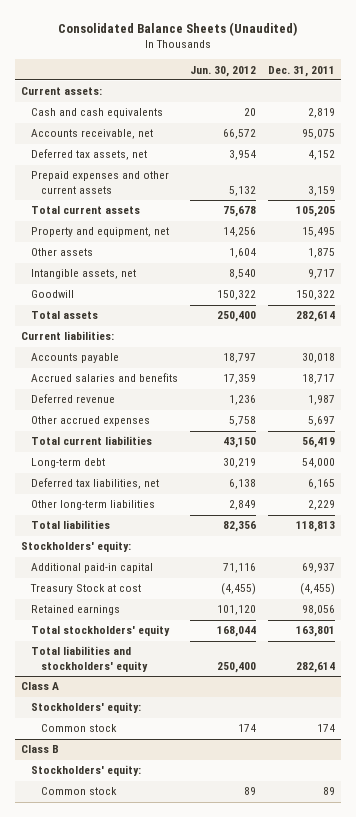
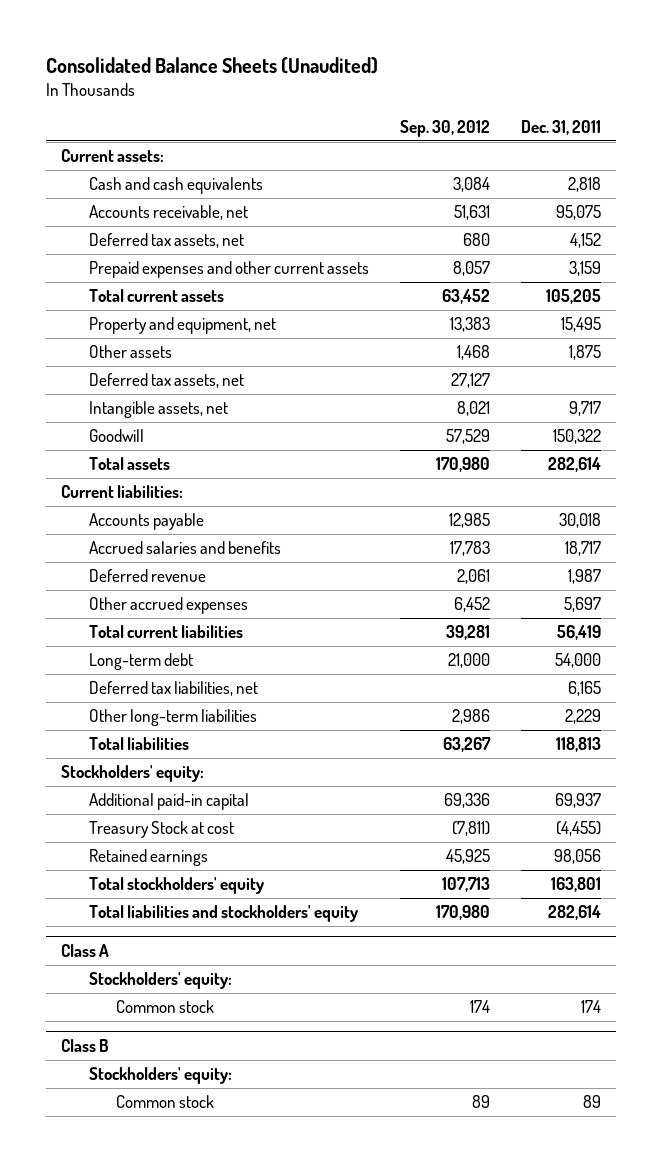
[189,65,256,77] Jun. 30, 2012 -> none
none -> [399,120,490,138] Sep. 30, 2012
[307,108,335,119] 2,819 -> [567,177,601,193] 2,818
none -> [88,373,244,389] Deferred tax assets, net

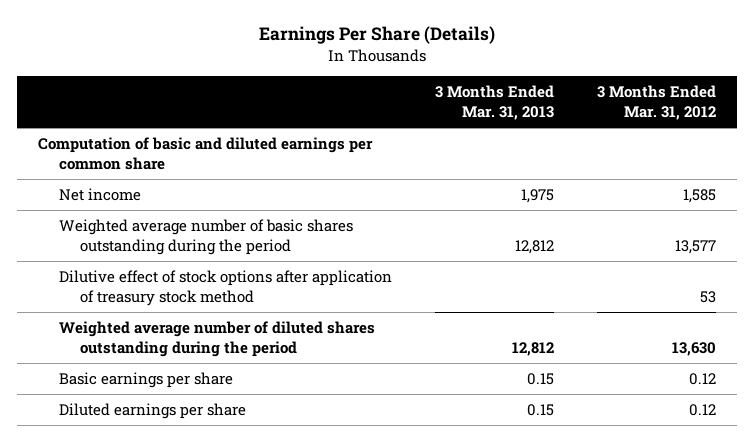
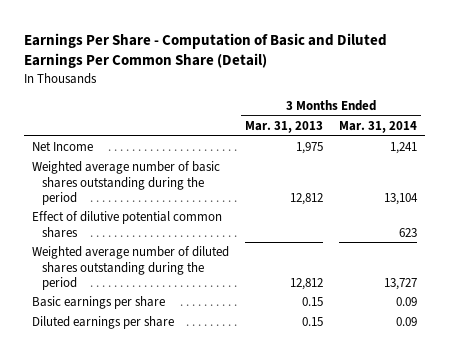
[258,26,495,45] Earnings Per Share (Details) -> [24,32,388,69] Earnings Per Share - Computation of Basic and Diluted Earnings Per Common Share (Detail)
[596,85,716,121] 3 Months Ended Mar. 31, 2012 -> none
none -> [339,121,418,134] Mar. 31, 2014
[38,137,374,170] Computation of basic and diluted earnings per common share -> none
[58,188,141,202] Net income -> [32,141,94,152] Net Income
[58,270,392,306] Dilutive effect of stock options after application of treasury stock method -> [32,211,223,238] Effect of dilutive potential common shares

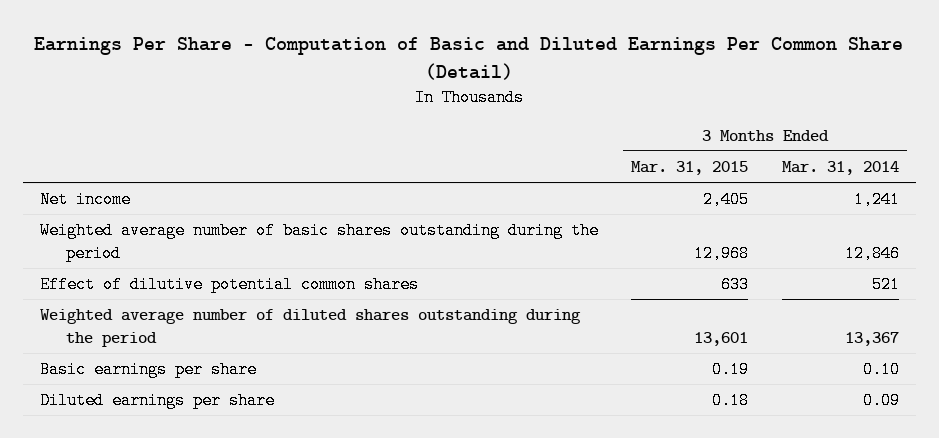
[245,121,324,134] Mar. 31, 2013 -> none
none -> [631,160,749,175] Mar. 31, 2015
[32,141,94,152] Net Income -> [39,191,131,209] Net income
[384,192,419,205] 13,104 -> [844,244,900,262] 12,846
[399,227,418,237] 623 -> [871,276,900,294] 521
[384,277,418,290] 13,727 -> [844,331,899,346] 13,367
[396,297,418,307] 0.09 -> [862,361,900,379] 0.10

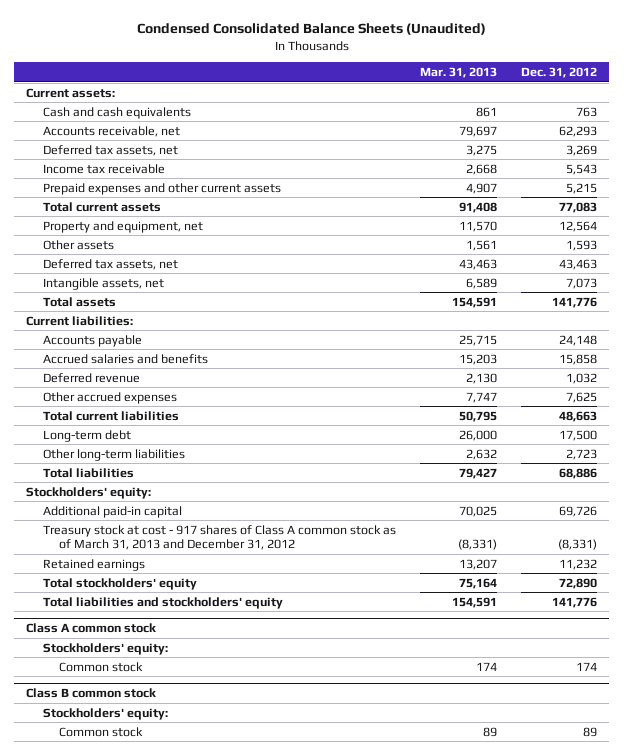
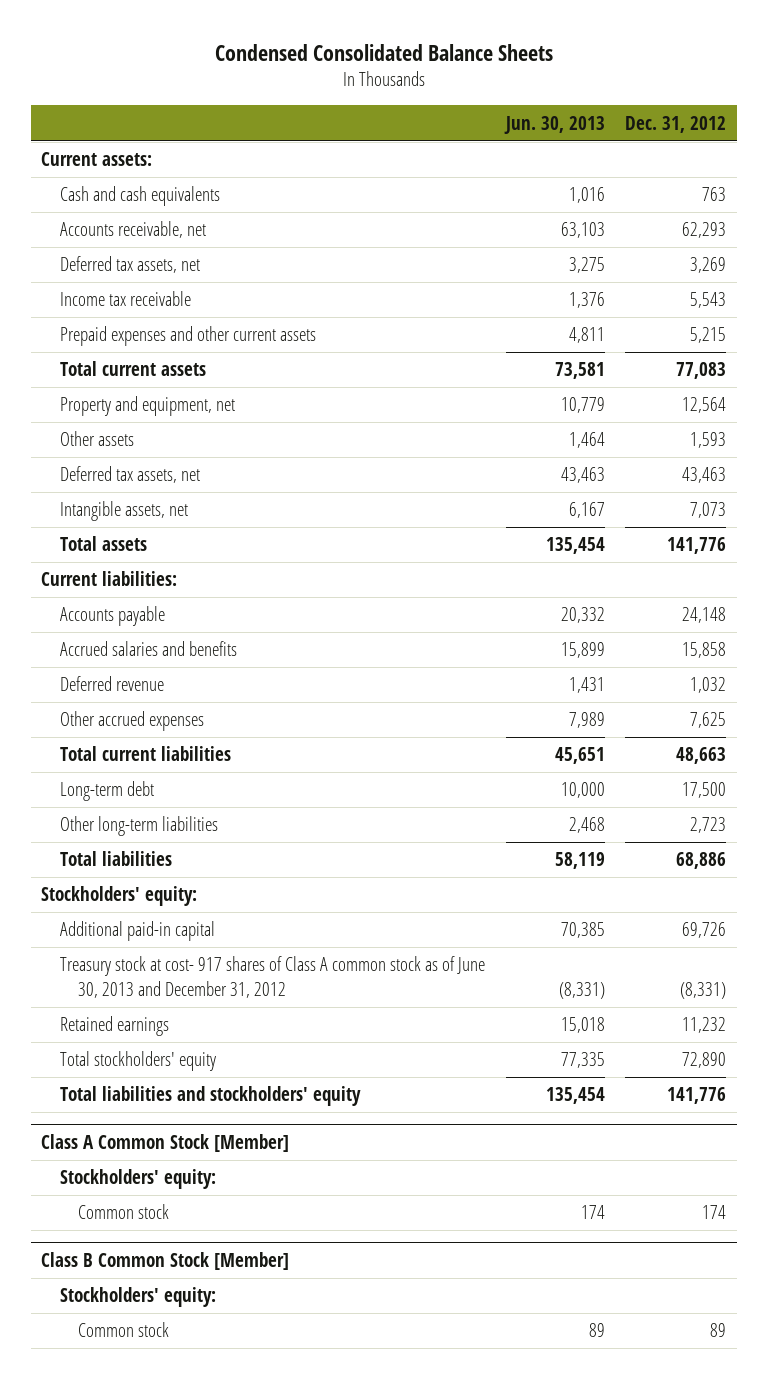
[136,23,486,36] Condensed Consolidated Balance Sheets (Unaudited) -> [214,43,553,61] Condensed Consolidated Balance Sheets
[419,66,497,78] Mar. 31, 2013 -> none
none -> [503,115,605,134] Jun. 30, 2013
[42,524,396,551] Treasury stock at cost - 917 shares of Class A common stock as of March 31, 2013 and December 31, 2012 -> [59,956,485,998] Treasury stock at cost- 917 shares of Class A common stock as of June 30, 2013 and December 31, 2012
[26,623,157,634] Class A common stock -> [41,1133,290,1152] Class A Common Stock [Member]
[26,688,157,699] Class B common stock -> [41,1251,290,1270] Class B Common Stock [Member]

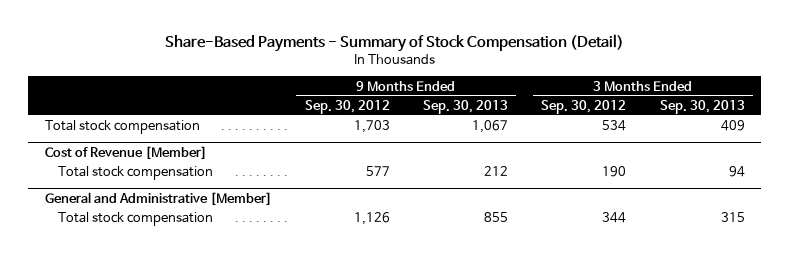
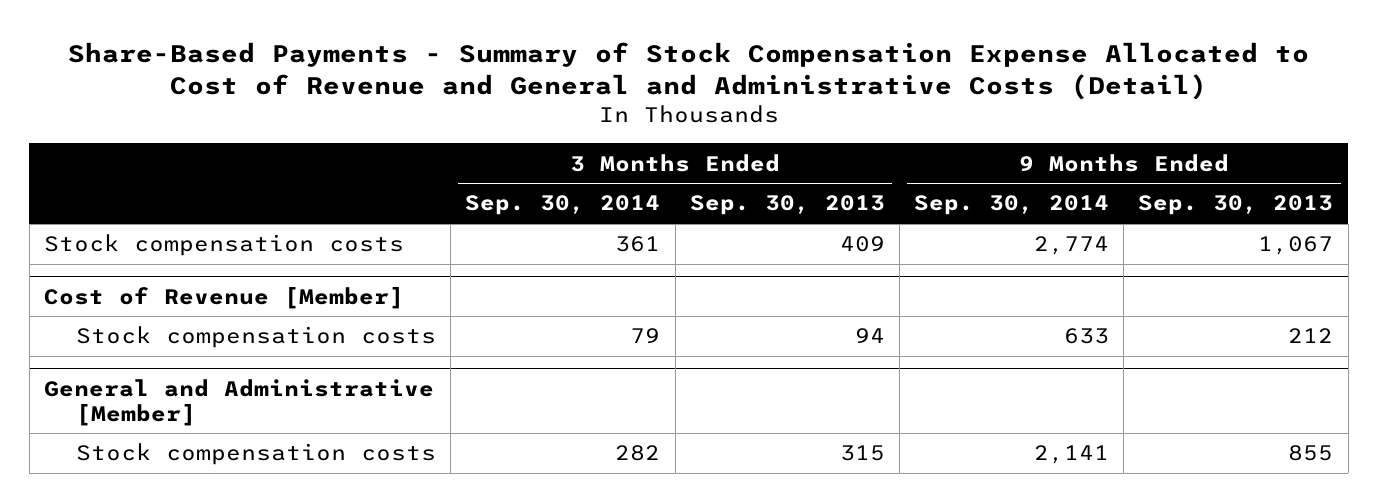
[164,34,624,53] Share-Based Payments - Summary of Stock Compensation (Detail) -> [67,41,1309,101] Share-Based Payments - Summary of Stock Compensation Expense Allocated to Cost of Revenue and General and Administrative Costs (Detail)
[304,99,390,114] Sep. 30, 2012 -> none
[541,99,627,114] Sep. 30, 2012 -> none
none -> [465,195,661,216] Sep. 30, 2014
none -> [914,195,1110,216] Sep. 30, 2014
[44,120,200,135] Total stock compensation -> [43,234,404,257] Stock compensation costs
[58,166,214,181] Total stock compensation -> [76,326,437,349] Stock compensation costs
[58,212,214,227] Total stock compensation -> [76,443,437,466] Stock compensation costs

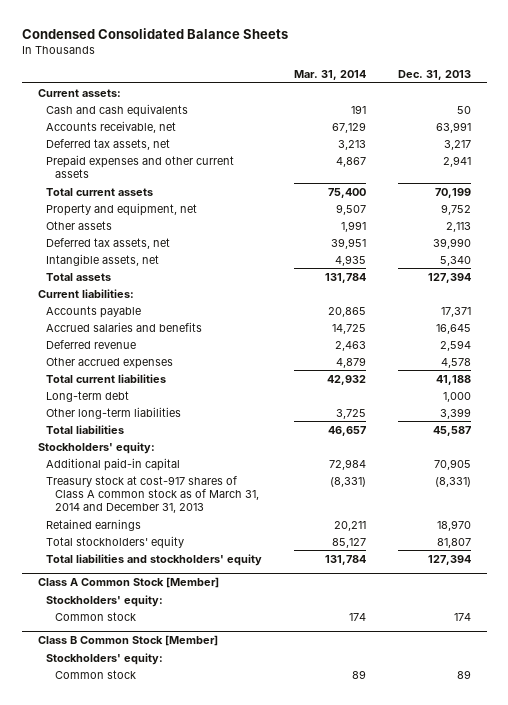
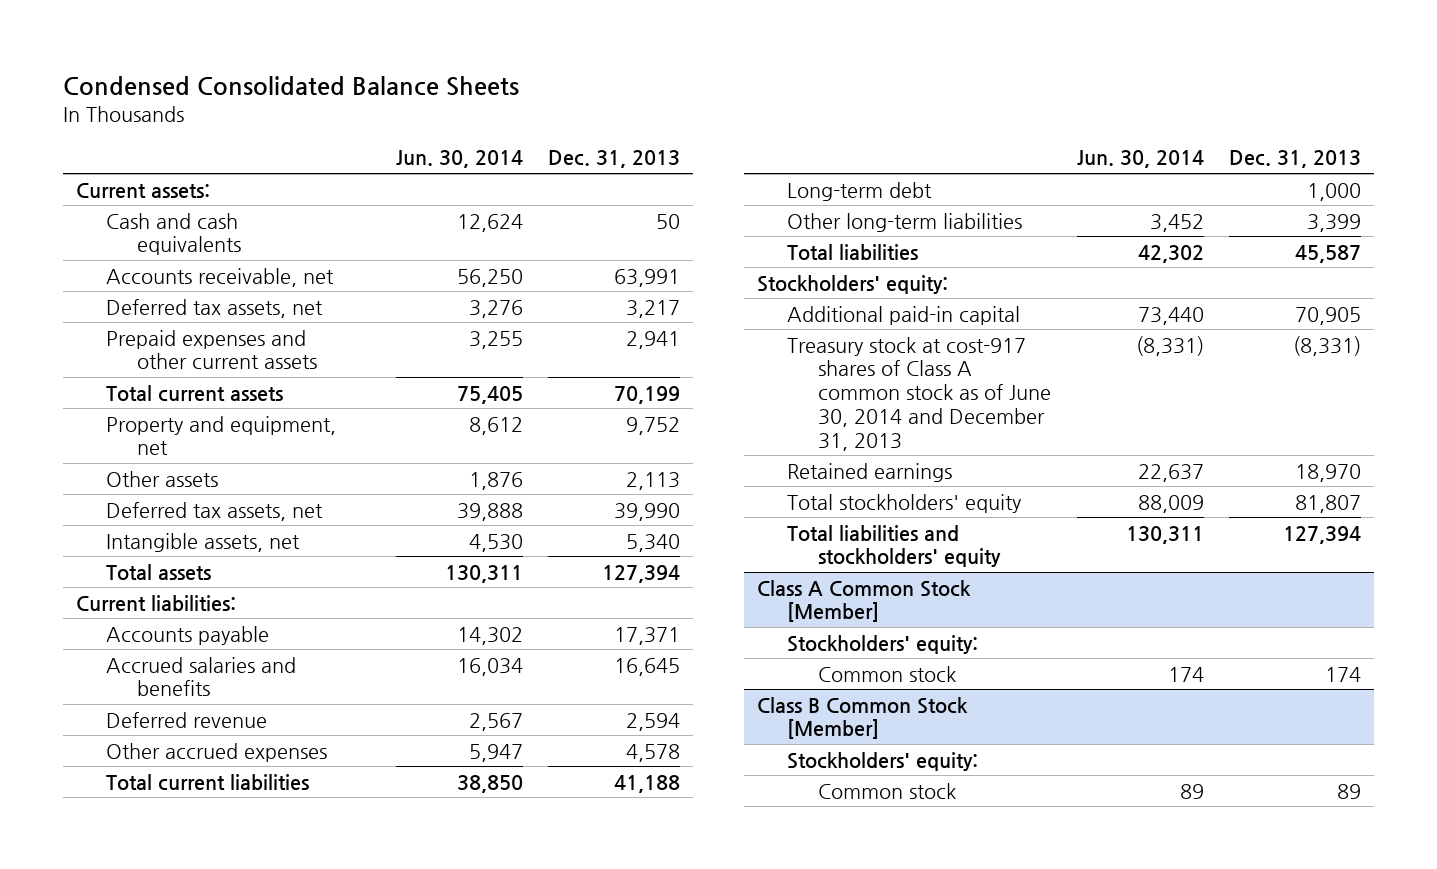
[293,70,366,81] Mar. 31, 2014 -> none
none -> [395,150,523,169] Jun. 30, 2014
[46,475,259,514] Treasury stock at cost-917 shares of Class A common stock as of March 31, 2014 and December 31, 2013 -> [787,336,1052,451] Treasury stock at cost-917 shares of Class A common stock as of June 30, 2014 and December 31, 2013

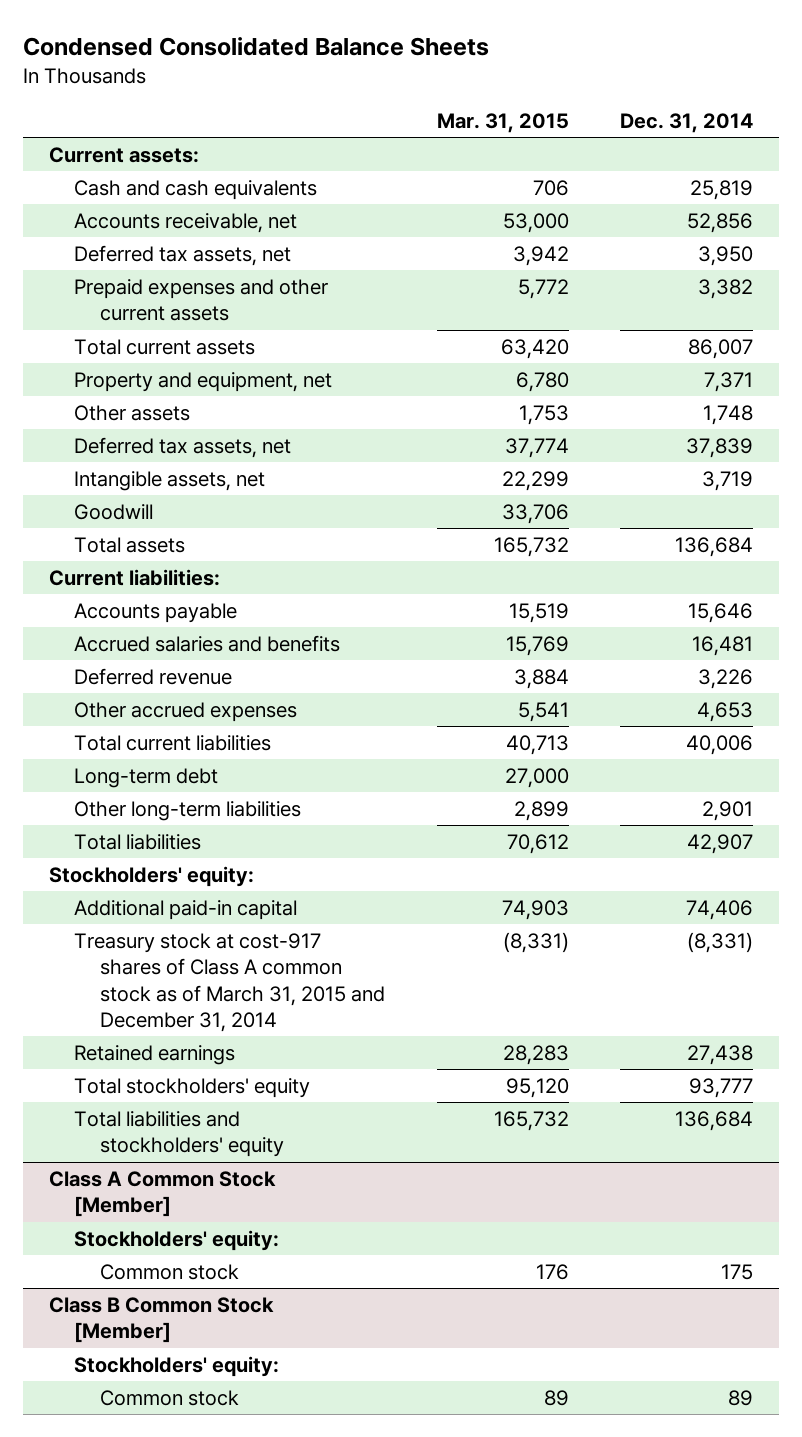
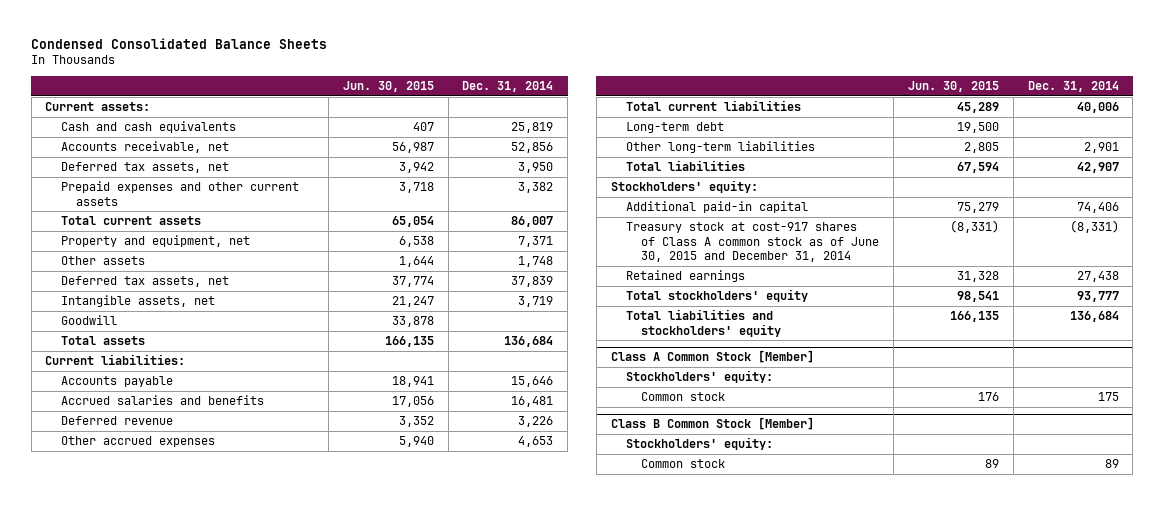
[436,112,569,133] Mar. 31, 2015 -> none
none -> [342,81,434,93] Jun. 30, 2015
[74,932,386,1033] Treasury stock at cost-917 shares of Class A common stock as of March 31, 2015 and December 31, 2014 -> [626,222,880,263] Treasury stock at cost-917 shares of Class A common stock as of June 30, 2015 and December 31, 2014

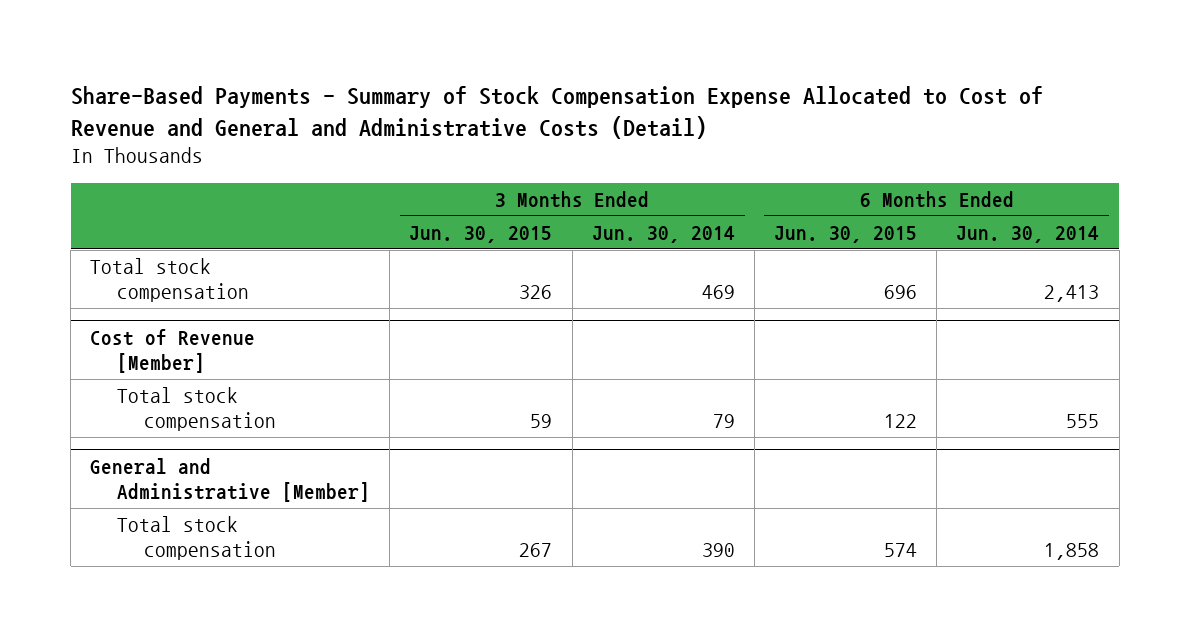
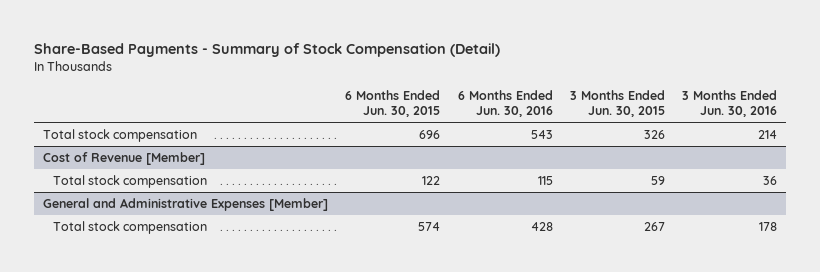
[70,85,1043,139] Share-Based Payments - Summary of Stock Compensation Expense Allocated to Cost of Revenue and General and Administrative Costs (Detail) -> [34,43,501,58] Share-Based Payments - Summary of Stock Compensation (Detail)
[591,225,735,243] Jun. 30, 2014 -> none
[956,225,1100,243] Jun. 30, 2014 -> none
none -> [457,89,553,118] 6 Months Ended Jun. 30, 2016
none -> [682,89,778,118] 3 Months Ended Jun. 30, 2016
[90,457,371,502] General and Administrative [Member] -> [43,197,329,211] General and Administrative Expenses [Member]

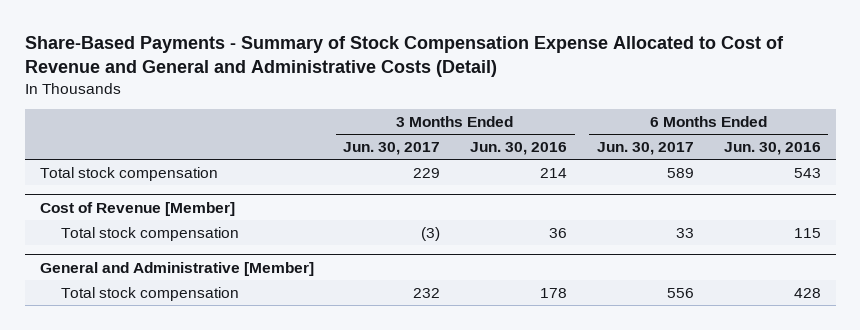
[34,43,501,58] Share-Based Payments - Summary of Stock Compensation (Detail) -> [24,35,784,77] Share-Based Payments - Summary of Stock Compensation Expense Allocated to Cost of Revenue and General and Administrative Costs (Detail)
[345,89,441,118] 6 Months Ended Jun. 30, 2015 -> none
[569,89,665,118] 3 Months Ended Jun. 30, 2015 -> none
none -> [343,141,441,155] Jun. 30, 2017
none -> [596,141,694,155] Jun. 30, 2017
[43,197,329,211] General and Administrative Expenses [Member] -> [39,261,314,276] General and Administrative [Member]

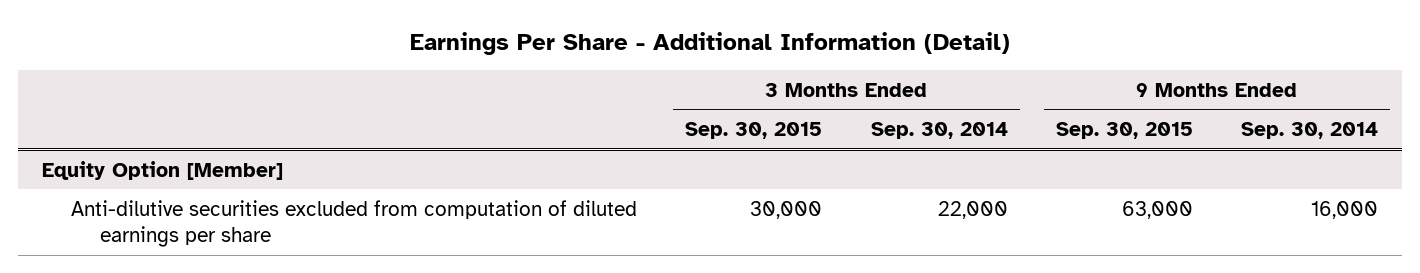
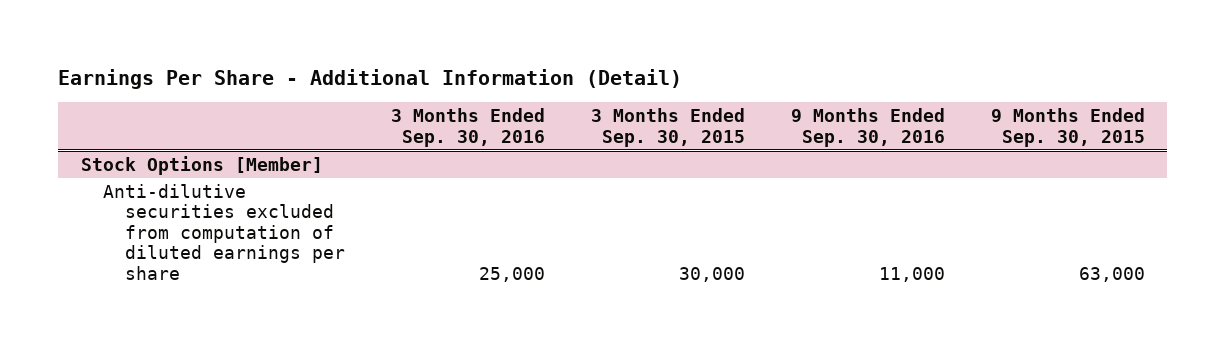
[870,121,1008,139] Sep. 30, 2014 -> none
[1241,121,1379,139] Sep. 30, 2014 -> none
none -> [390,108,545,147] 3 Months Ended Sep. 30, 2016
none -> [790,108,945,147] 9 Months Ended Sep. 30, 2016
[42,160,284,180] Equity Option [Member] -> [80,156,323,176] Stock Options [Member]

